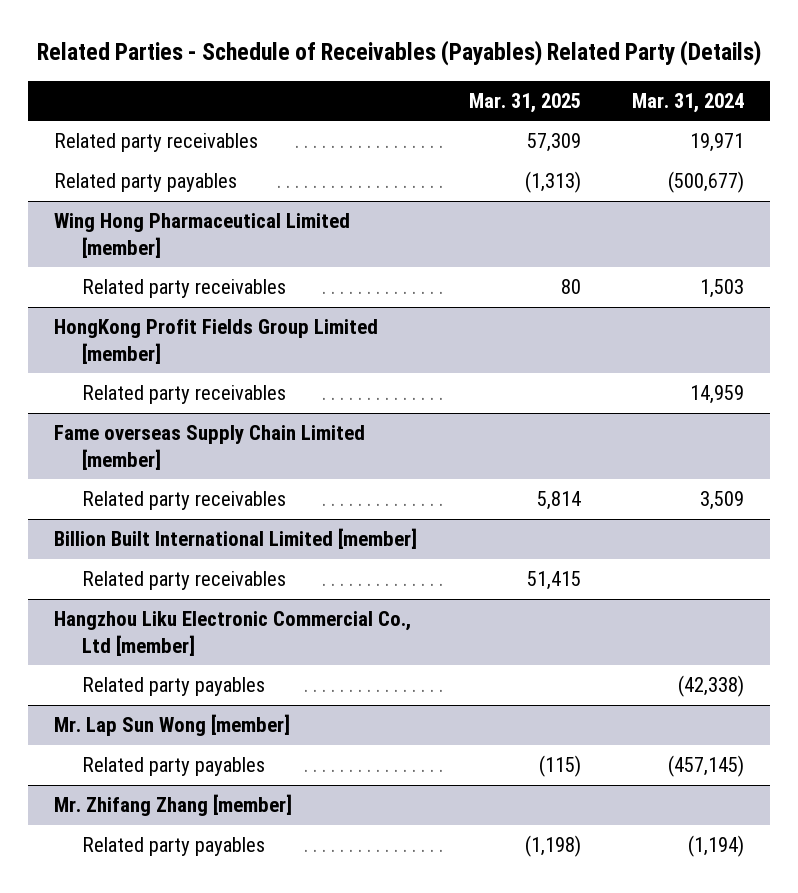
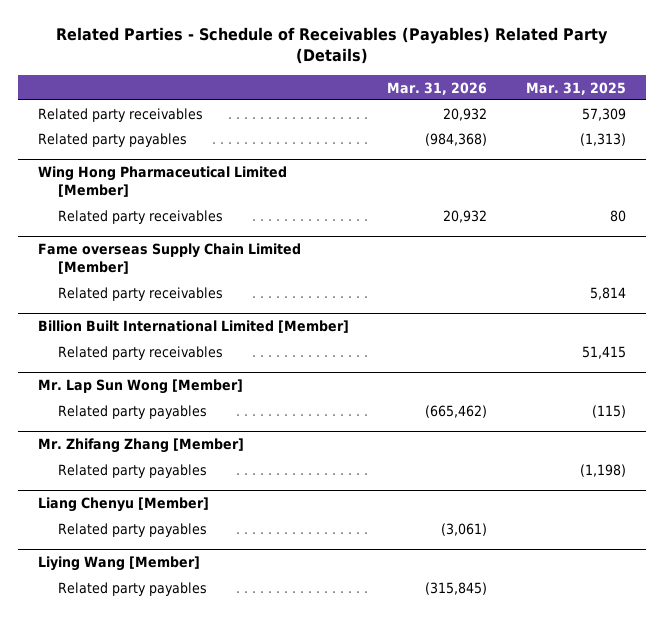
[632,92,745,113] Mar. 31, 2024 -> none
none -> [387,81,488,95] Mar. 31, 2026
[53,213,350,258] Wing Hong Pharmaceutical Limited [member] -> [37,166,287,198] Wing Hong Pharmaceutical Limited [Member]
[53,319,378,364] HongKong Profit Fields Group Limited [member] -> none
[81,385,286,405] Related party receivables -> none
[53,425,365,470] Fame overseas Supply Chain Limited [member] -> [37,243,301,275] Fame overseas Supply Chain Limited [Member]
[53,528,417,550] Billion Built International Limited [member] -> [37,320,349,334] Billion Built International Limited [Member]
[53,611,411,656] Hangzhou Liku Electronic Commercial Co., Ltd [member] -> none
[81,677,265,697] Related party payables -> none
[53,714,290,737] Mr. Lap Sun Wong [member] -> [37,379,243,395] Mr. Lap Sun Wong [Member]
[53,794,292,817] Mr. Zhifang Zhang [member] -> [37,438,244,454] Mr. Zhifang Zhang [Member]
none -> [37,497,209,513] Liang Chenyu [Member]
none -> [58,522,208,537] Related party payables
none -> [37,556,200,572] Liying Wang [Member]
none -> [58,581,208,596] Related party payables

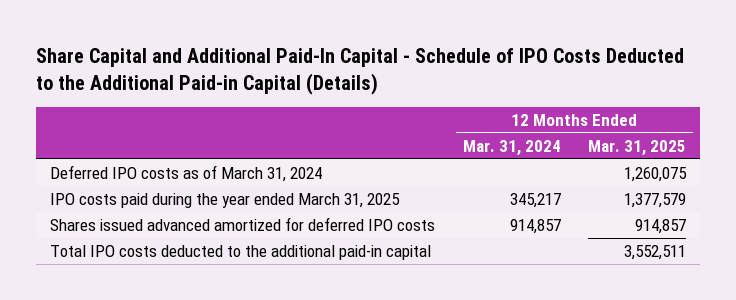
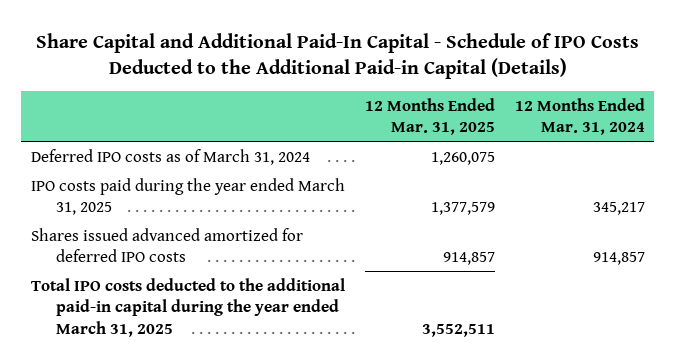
[50,245,432,261] Total IPO costs deducted to the additional paid-in capital -> [31,277,346,337] Total IPO costs deducted to the additional paid-in capital during the year ended March 31, 2025

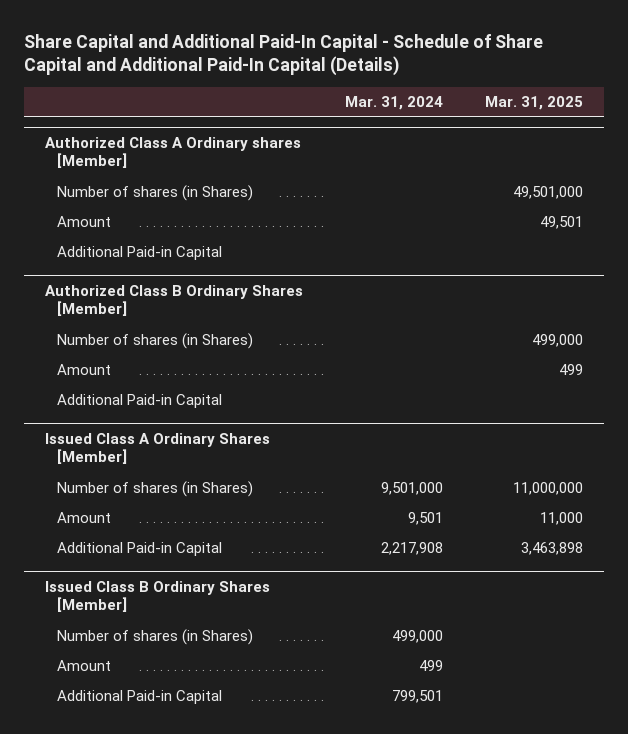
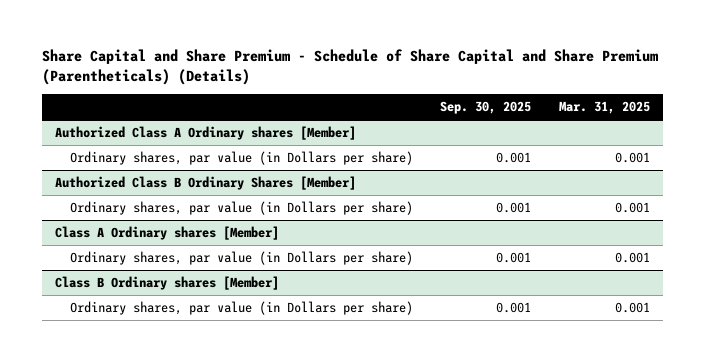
[24,33,544,77] Share Capital and Additional Paid-In Capital - Schedule of Share Capital and Additional Paid-In Capital (Details) -> [41,49,659,86] Share Capital and Share Premium - Schedule of Share Capital and Share Premium (Parentheticals) (Details)
[344,96,443,111] Mar. 31, 2024 -> none
none -> [440,101,532,115] Sep. 30, 2025
[57,184,254,201] Number of shares (in Shares) -> none
[57,215,112,227] Amount -> none
[57,245,223,260] Additional Paid-in Capital -> none
none -> [69,151,413,166] Ordinary shares, par value (in Dollars per share)
[57,332,254,349] Number of shares (in Shares) -> none
[57,363,112,375] Amount -> none
[57,393,223,408] Additional Paid-in Capital -> none
[57,480,254,497] Number of shares (in Shares) -> none
[57,511,112,523] Amount -> none
[57,541,223,556] Additional Paid-in Capital -> none
[57,628,254,645] Number of shares (in Shares) -> none
[57,659,112,671] Amount -> none
[57,689,223,704] Additional Paid-in Capital -> none
none -> [69,201,413,216] Ordinary shares, par value (in Dollars per share)
[45,432,271,465] Issued Class A Ordinary Shares [Member] -> [55,226,280,241] Class A Ordinary shares [Member]
none -> [69,251,413,266] Ordinary shares, par value (in Dollars per share)
[45,580,271,613] Issued Class B Ordinary Shares [Member] -> [55,276,280,291] Class B Ordinary shares [Member]
none -> [69,301,413,316] Ordinary shares, par value (in Dollars per share)

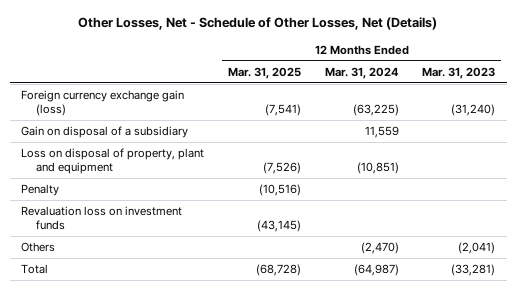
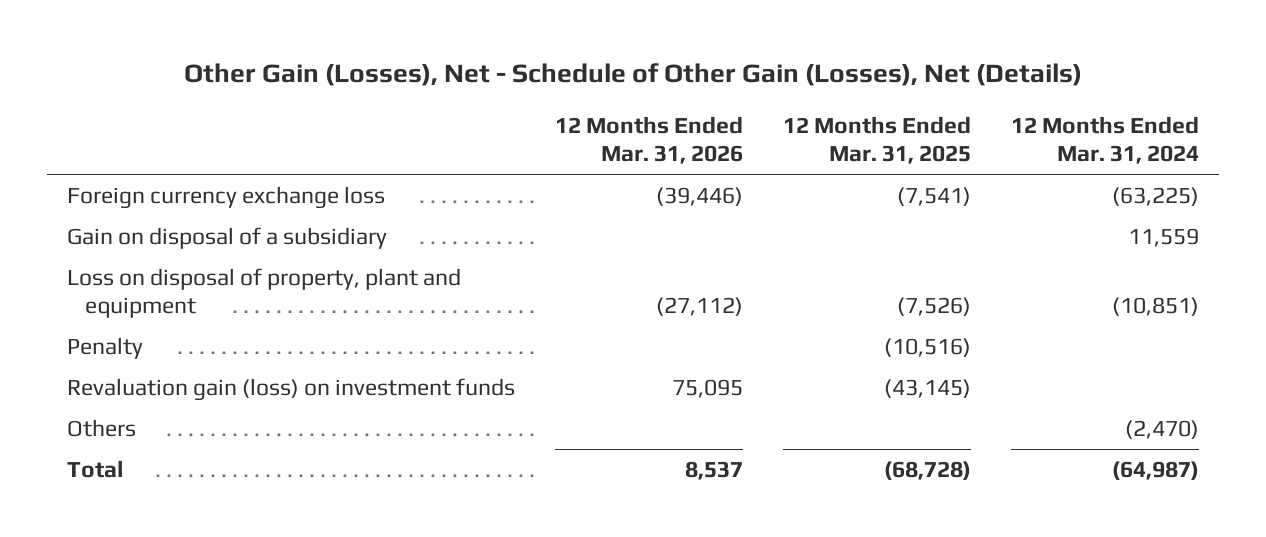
[78,17,438,31] Other Losses, Net - Schedule of Other Losses, Net (Details) -> [183,63,1082,87] Other Gain (Losses), Net - Schedule of Other Gain (Losses), Net (Details)
[422,66,496,79] Mar. 31, 2023 -> none
none -> [554,116,743,164] 12 Months Ended Mar. 31, 2026
[21,90,185,117] Foreign currency exchange gain (loss) -> [66,186,385,210] Foreign currency exchange loss
[21,206,183,231] Revaluation loss on investment funds -> [66,378,515,402] Revaluation gain (loss) on investment funds

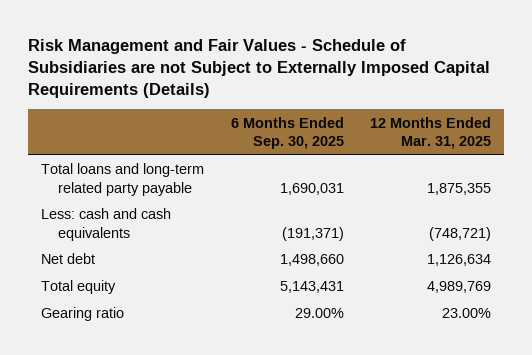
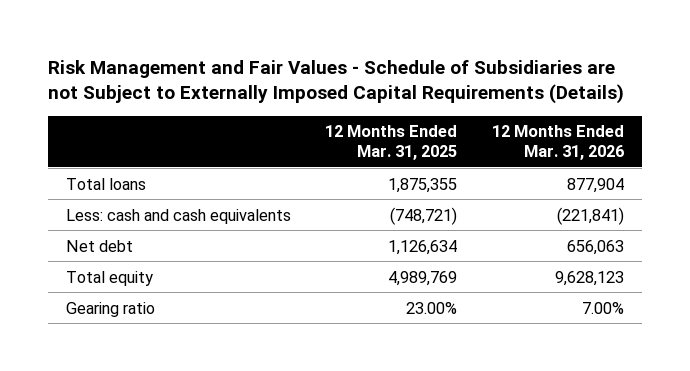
[230,116,344,150] 6 Months Ended Sep. 30, 2025 -> none
none -> [492,125,625,160] 12 Months Ended Mar. 31, 2026
[41,163,205,196] Total loans and long-term related party payable -> [65,177,146,190] Total loans

